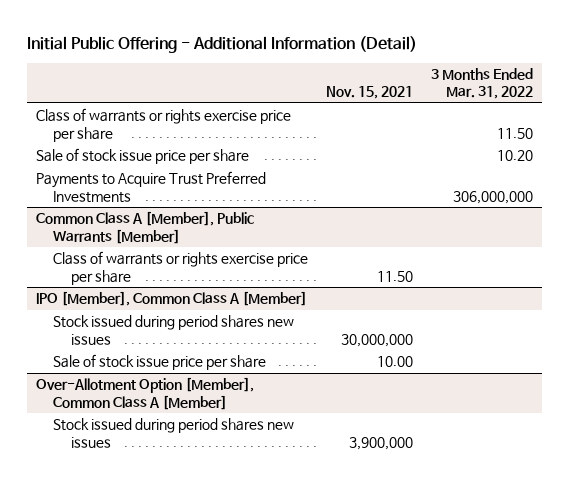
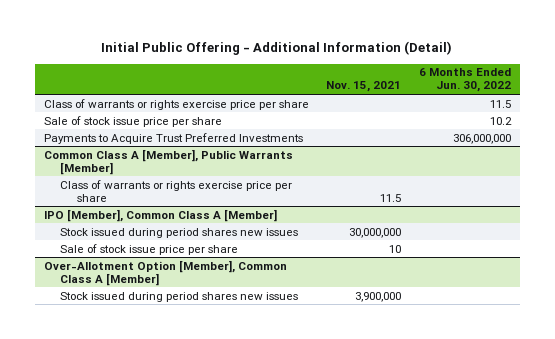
[431,68,534,100] 3 Months Ended Mar. 31, 2022 -> none
none -> [419,68,512,93] 6 Months Ended Jun. 30, 2022
[377,270,414,282] 11.50 -> [380,193,402,202] 11.5
[377,356,414,368] 10.00 -> [389,244,402,253] 10

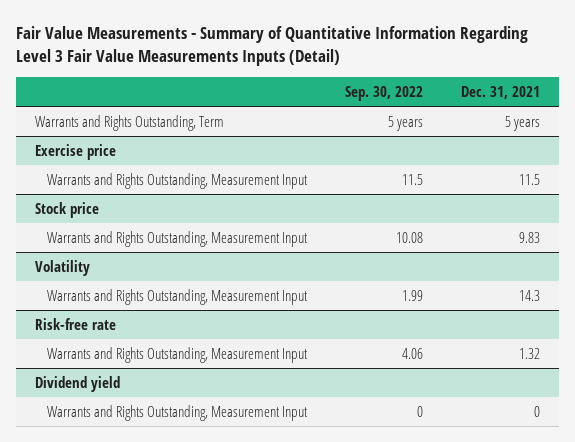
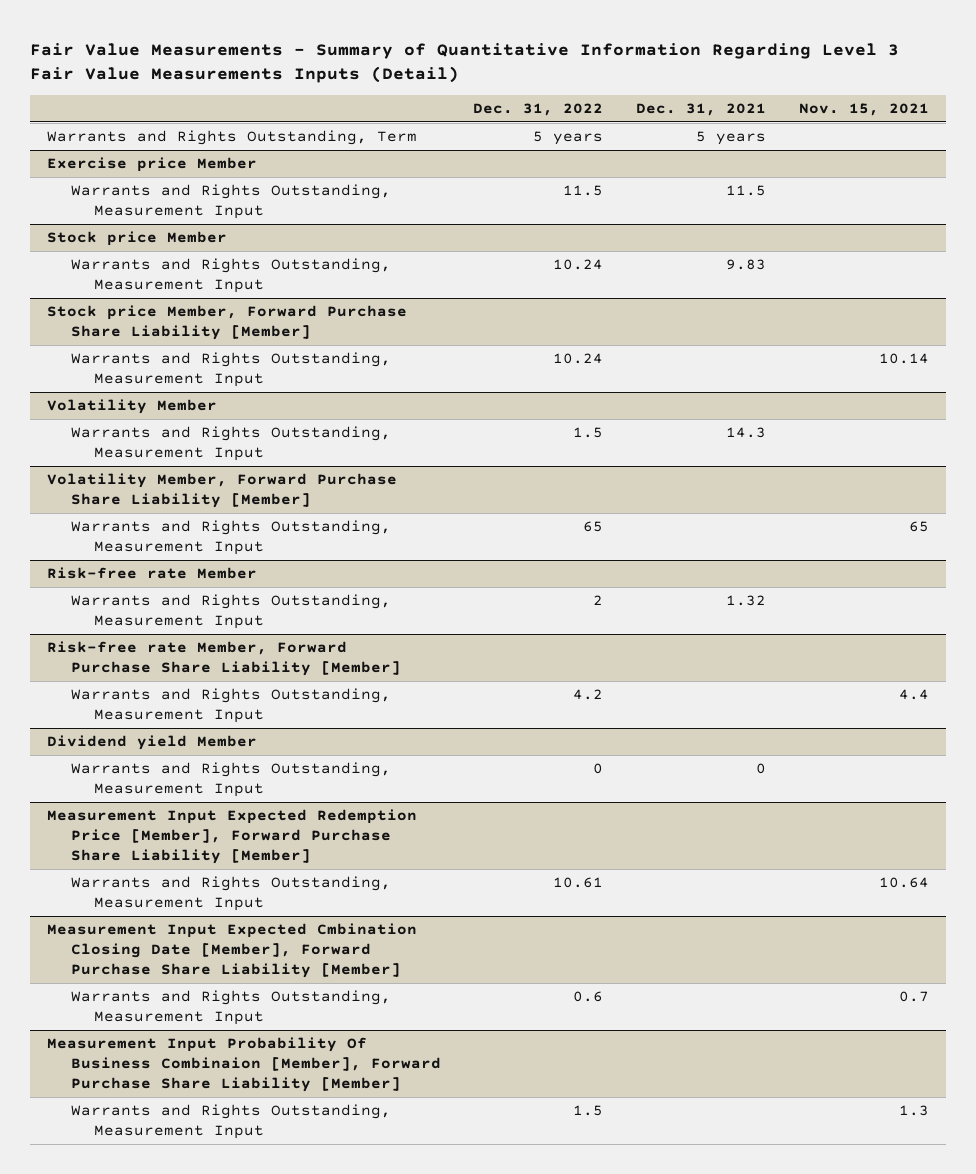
[344,85,423,101] Sep. 30, 2022 -> none
none -> [473,103,604,117] Dec. 31, 2022
none -> [799,103,930,117] Nov. 15, 2021
[35,143,117,160] Exercise price -> [46,157,257,173] Exercise price Member
[35,201,100,218] Stock price -> [46,231,227,247] Stock price Member
none -> [46,305,407,340] Stock price Member, Forward Purchase Share Liability [Member]
none -> [70,352,391,387] Warrants and Rights Outstanding, Measurement Input
[35,259,91,276] Volatility -> [46,399,217,415] Volatility Member
none -> [46,473,397,508] Volatility Member, Forward Purchase Share Liability [Member]
none -> [70,520,391,555] Warrants and Rights Outstanding, Measurement Input
[35,317,117,330] Risk-free rate -> [46,567,257,580] Risk-free rate Member
none -> [46,641,401,676] Risk-free rate Member, Forward Purchase Share Liability [Member]
none -> [70,688,391,723] Warrants and Rights Outstanding, Measurement Input
[35,375,121,392] Dividend yield -> [46,735,257,751] Dividend yield Member
none -> [46,809,417,864] Measurement Input Expected Redemption Price [Member], Forward Purchase Share Liability [Member]
none -> [70,876,391,911] Warrants and Rights Outstanding, Measurement Input
none -> [46,923,417,978] Measurement Input Expected Cmbination Closing Date [Member], Forward Purchase Share Liability [Member]
none -> [70,990,391,1025] Warrants and Rights Outstanding, Measurement Input
none -> [46,1037,441,1092] Measurement Input Probability Of Business Combinaion [Member], Forward Purchase Share Liability [Member]
none -> [70,1104,391,1139] Warrants and Rights Outstanding, Measurement Input

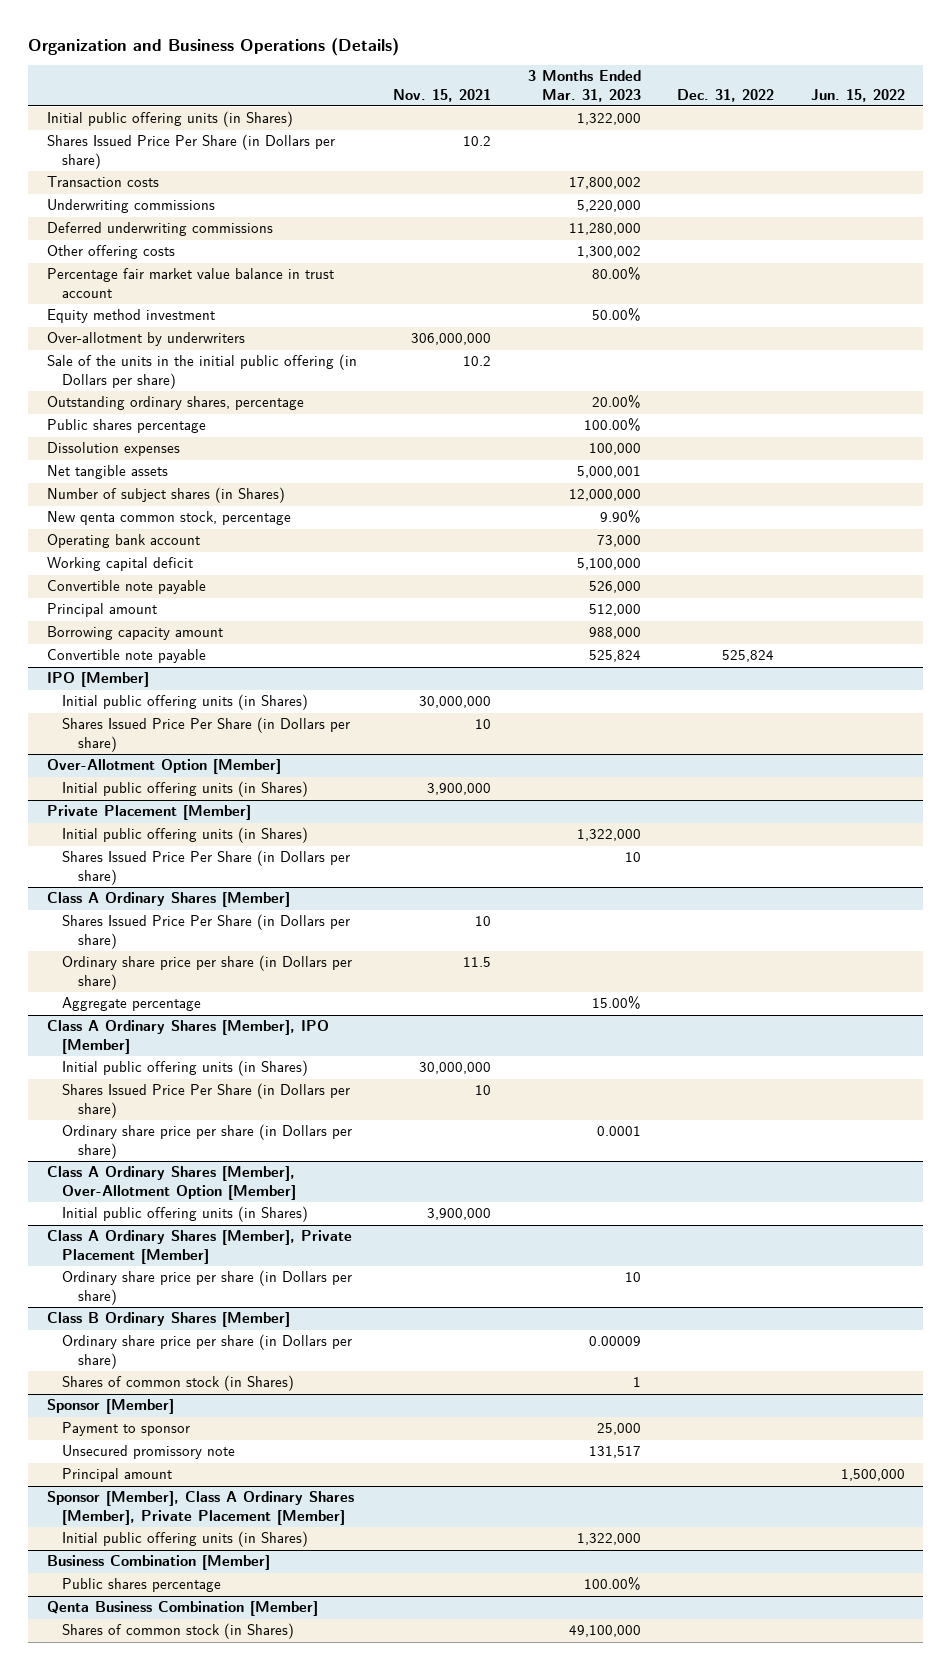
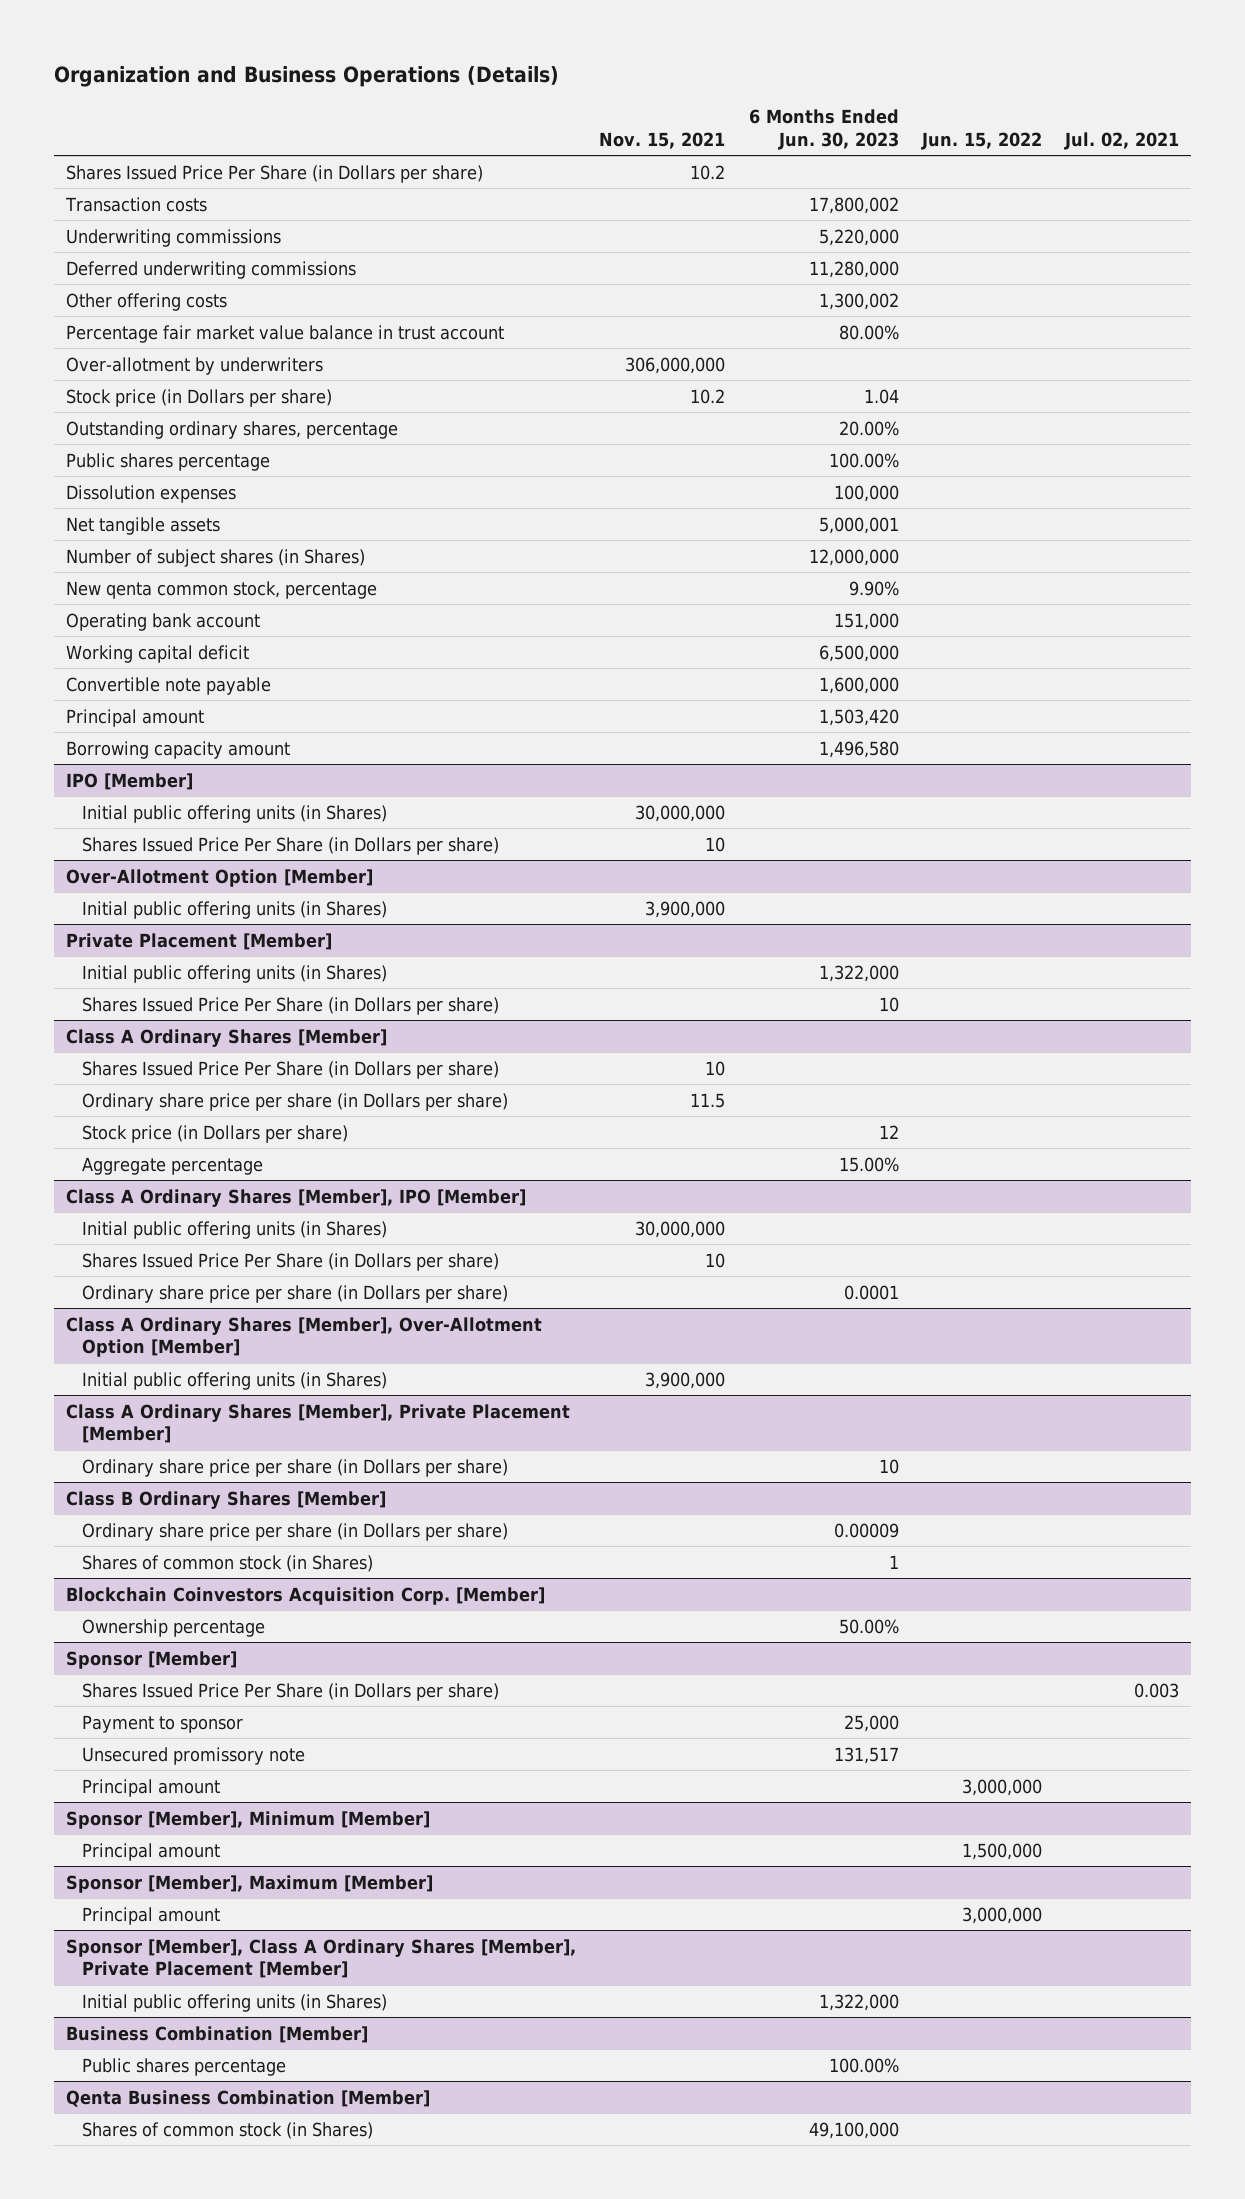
[527,70,641,102] 3 Months Ended Mar. 31, 2023 -> none
[677,88,775,102] Dec. 31, 2022 -> none
none -> [748,109,899,150] 6 Months Ended Jun. 30, 2023
none -> [1064,131,1180,150] Jul. 02, 2021
[46,111,293,128] Initial public offering units (in Shares) -> none
[46,309,215,324] Equity method investment -> none
[46,354,357,389] Sale of the units in the initial public offering (in Dollars per share) -> none
none -> [65,388,332,407] Stock price (in Dollars per share)
[46,649,206,664] Convertible note payable -> none
none -> [81,1124,348,1143] Stock price (in Dollars per share)
none -> [65,1586,545,1605] Blockchain Coinvestors Acquisition Corp. [Member]
none -> [81,1618,265,1637] Ownership percentage
none -> [81,1682,499,1701] Shares Issued Price Per Share (in Dollars per share)
[840,1469,905,1482] 1,500,000 -> [961,1778,1042,1796] 3,000,000
none -> [65,1810,430,1829] Sponsor [Member], Minimum [Member]
none -> [81,1842,220,1861] Principal amount
none -> [65,1874,433,1893] Sponsor [Member], Maximum [Member]
none -> [81,1906,220,1925] Principal amount

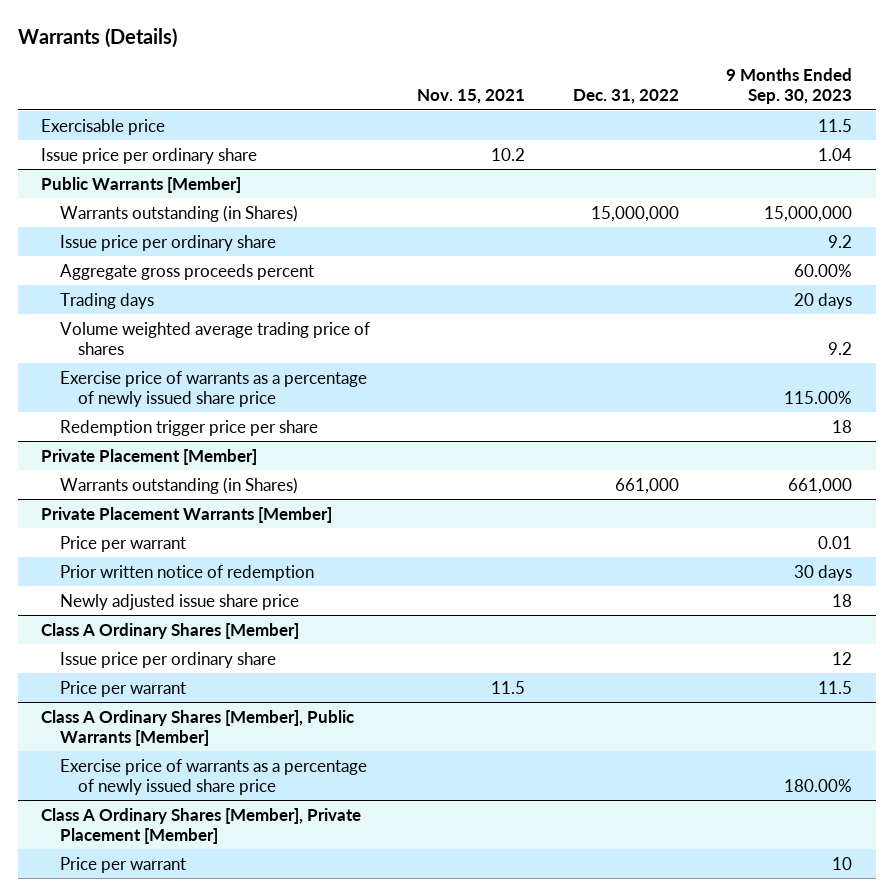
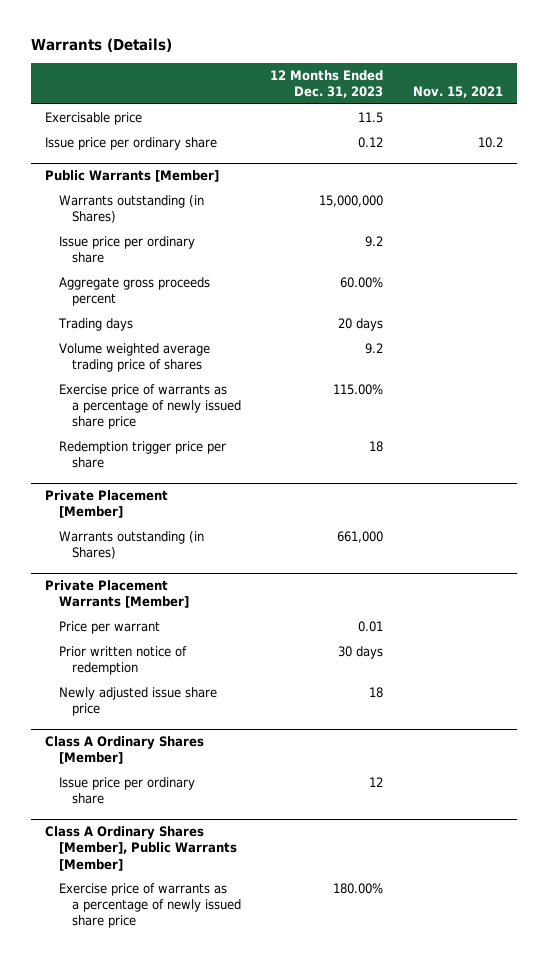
[572,89,679,105] Dec. 31, 2022 -> none
[726,68,853,105] 9 Months Ended Sep. 30, 2023 -> none
none -> [270,69,384,99] 12 Months Ended Dec. 31, 2023
[59,680,186,697] Price per warrant -> none
[41,807,362,844] Class A Ordinary Shares [Member], Private Placement [Member] -> none
[59,856,186,873] Price per warrant -> none

